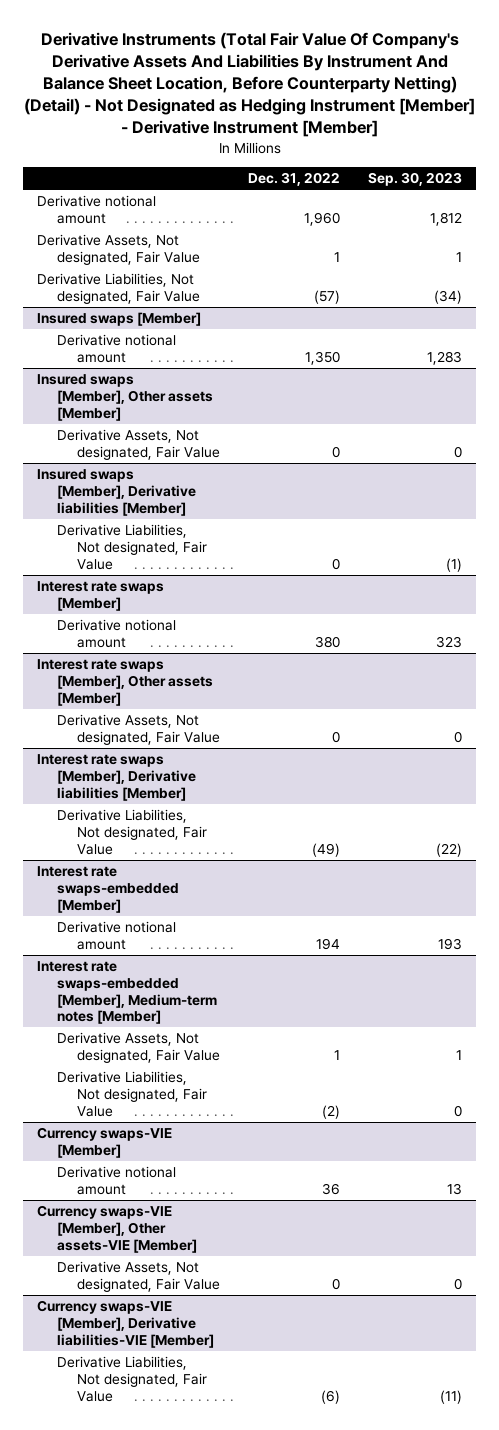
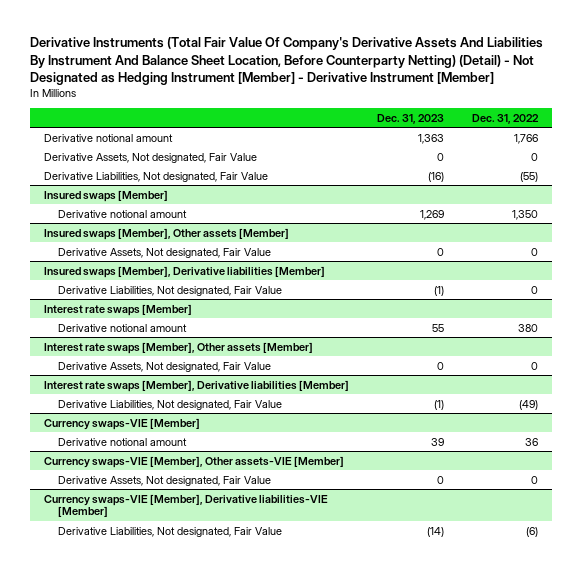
[368,172,463,187] Sep. 30, 2023 -> none
none -> [377,113,445,124] Dec. 31, 2023
[304,211,341,226] 1,960 -> [514,133,539,144] 1,766
[334,251,341,262] 1 -> [531,152,539,161] 0
[314,289,341,304] (57) -> [520,171,539,182] (55)
[36,866,180,913] Interest rate swaps-embedded [Member] -> none
[57,921,177,950] Derivative notional amount -> none
[36,961,218,1025] Interest rate swaps-embedded [Member], Medium-term notes [Member] -> none
[57,1032,221,1063] Derivative Assets, Not designated, Fair Value -> none
[57,1071,208,1117] Derivative Liabilities, Not designated, Fair Value -> none

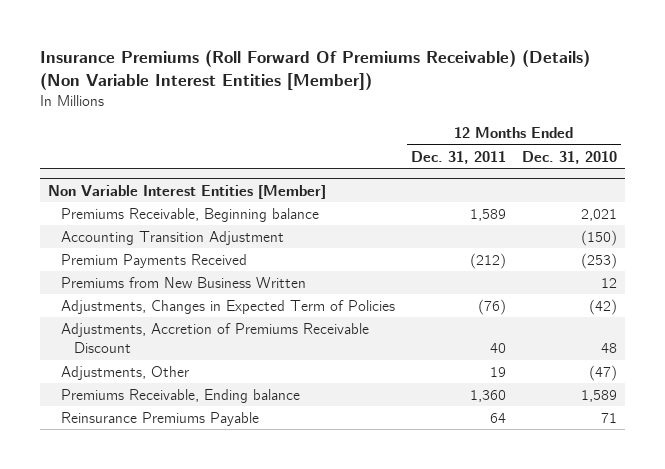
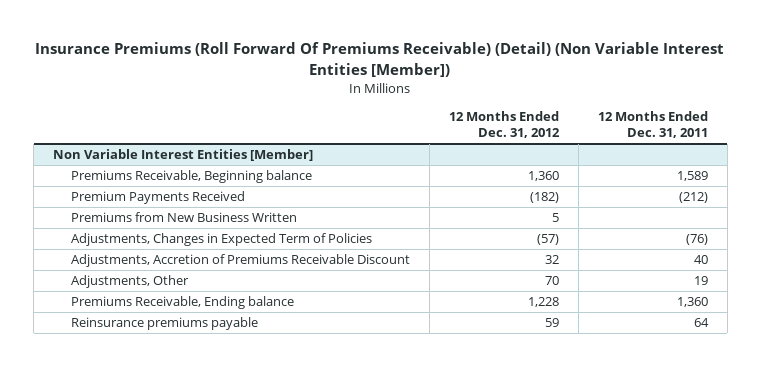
[39,50,590,91] Insurance Premiums (Roll Forward Of Premiums Receivable) (Details) (Non Variable Interest Entities [Member]) -> [35,42,725,77] Insurance Premiums (Roll Forward Of Premiums Receivable) (Detail) (Non Variable Interest Entities [Member])
[522,150,618,164] Dec. 31, 2010 -> none
none -> [448,111,560,139] 12 Months Ended Dec. 31, 2012
[60,230,284,245] Accounting Transition Adjustment -> none
[60,411,259,426] Reinsurance Premiums Payable -> [71,317,259,331] Reinsurance premiums payable

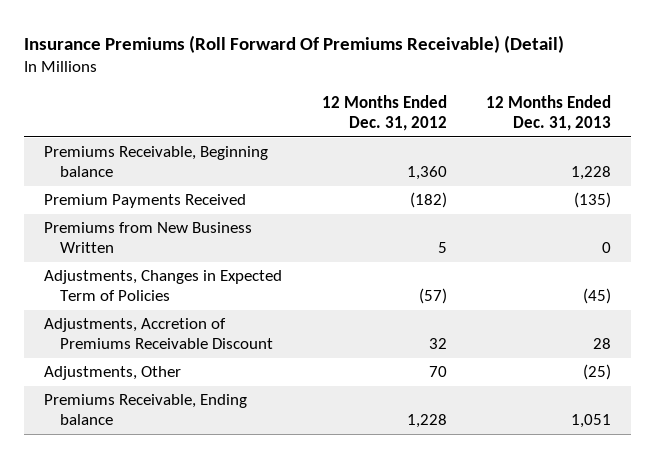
[35,42,725,77] Insurance Premiums (Roll Forward Of Premiums Receivable) (Detail) (Non Variable Interest Entities [Member]) -> [23,34,564,53] Insurance Premiums (Roll Forward Of Premiums Receivable) (Detail)
[597,111,708,139] 12 Months Ended Dec. 31, 2011 -> none
none -> [486,95,612,132] 12 Months Ended Dec. 31, 2013
[53,149,314,162] Non Variable Interest Entities [Member] -> none
[71,317,259,331] Reinsurance premiums payable -> none

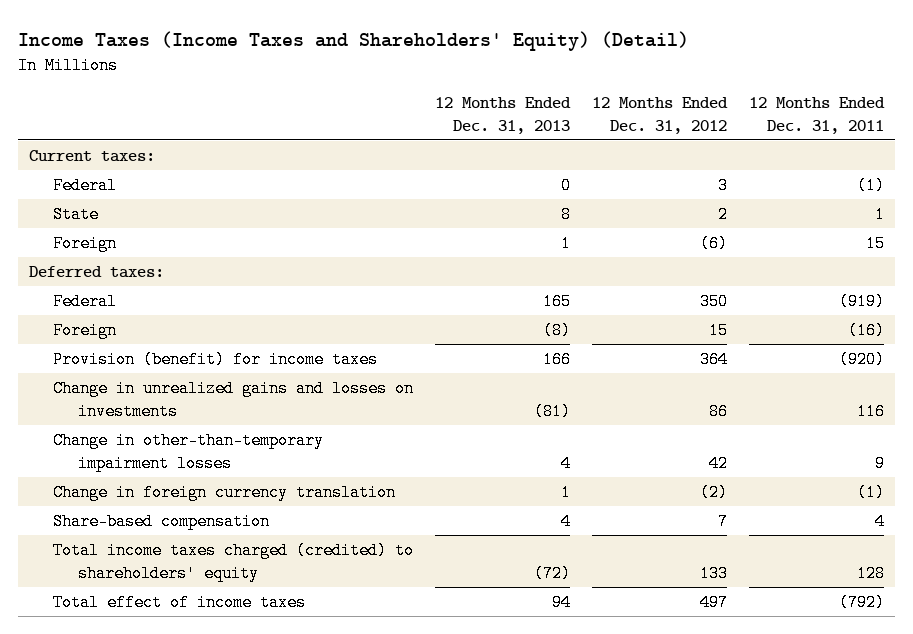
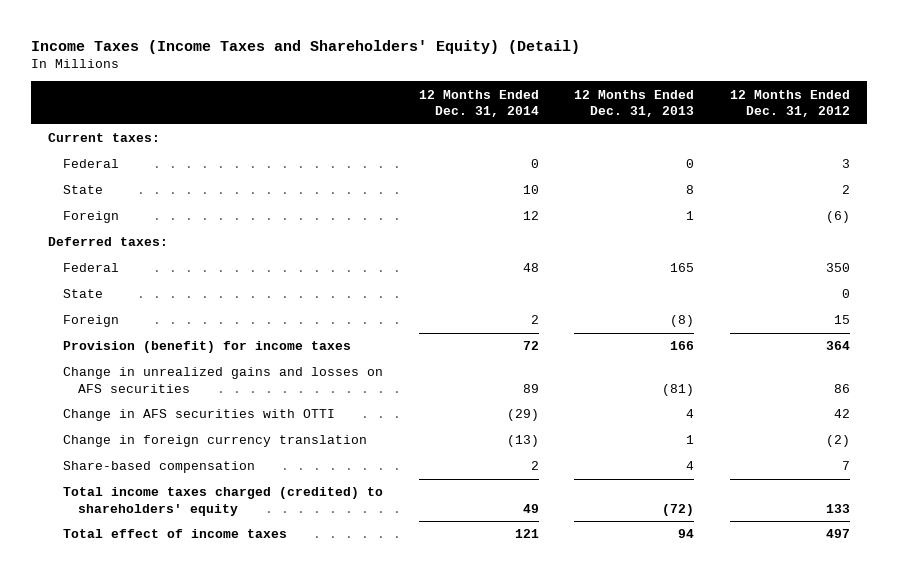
[749,97,886,134] 12 Months Ended Dec. 31, 2011 -> none
none -> [418,89,539,118] 12 Months Ended Dec. 31, 2014
none -> [63,289,104,299] State
[53,380,415,420] Change in unrealized gains and losses on investments -> [63,367,384,393] Change in unrealized gains and losses on AFS securities
[53,432,325,472] Change in other-than-temporary impairment losses -> [63,409,336,422] Change in AFS securities with OTTI

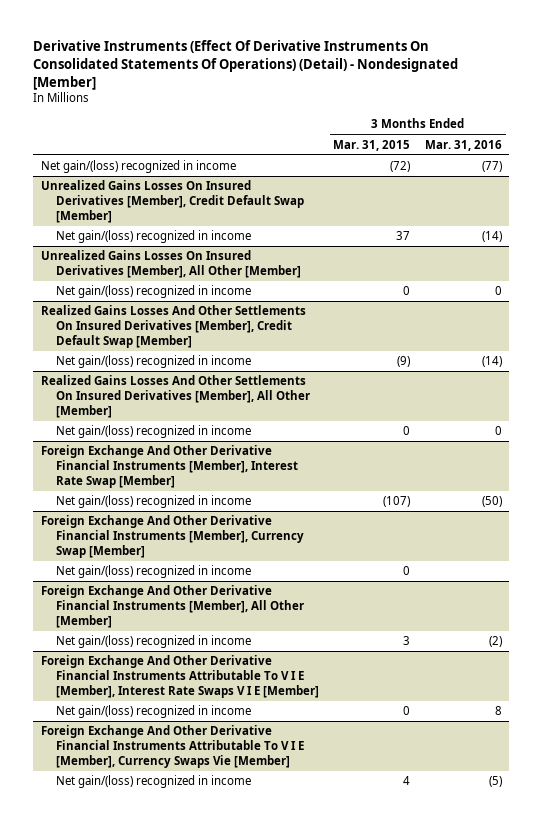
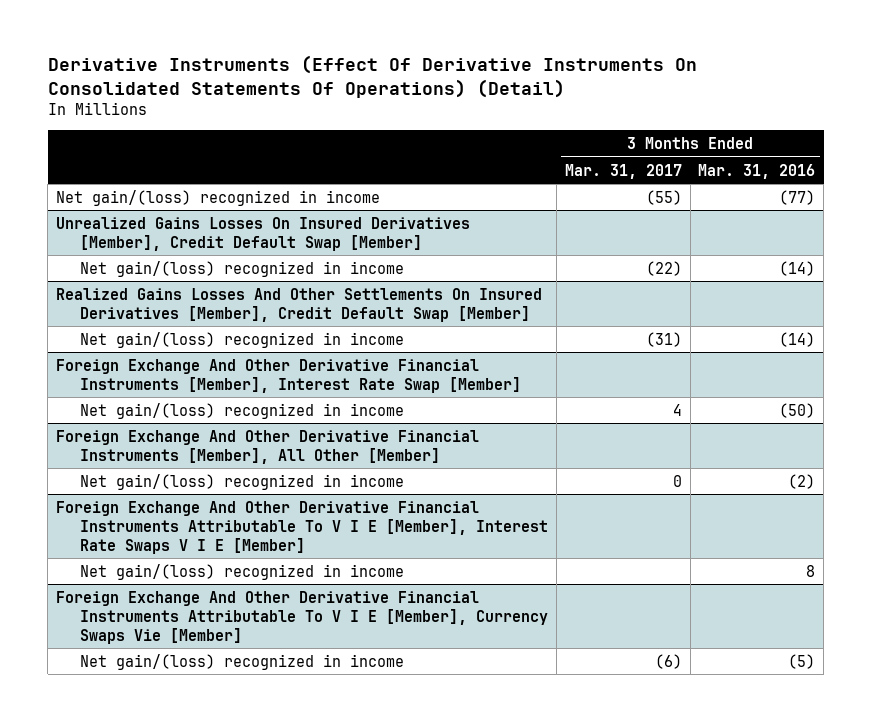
[33,40,459,90] Derivative Instruments (Effect Of Derivative Instruments On Consolidated Statements Of Operations) (Detail) - Nondesignated [Member] -> [47,55,697,98] Derivative Instruments (Effect Of Derivative Instruments On Consolidated Statements Of Operations) (Detail)
[333,139,411,151] Mar. 31, 2015 -> none
none -> [564,163,682,179] Mar. 31, 2017
[40,250,301,279] Unrealized Gains Losses On Insured Derivatives [Member], All Other [Member] -> none
[55,285,251,299] Net gain/(loss) recognized in income -> none
[40,375,310,418] Realized Gains Losses And Other Settlements On Insured Derivatives [Member], All Other [Member] -> none
[55,425,251,439] Net gain/(loss) recognized in income -> none
[40,515,304,558] Foreign Exchange And Other Derivative Financial Instruments [Member], Currency Swap [Member] -> none
[55,565,251,579] Net gain/(loss) recognized in income -> none

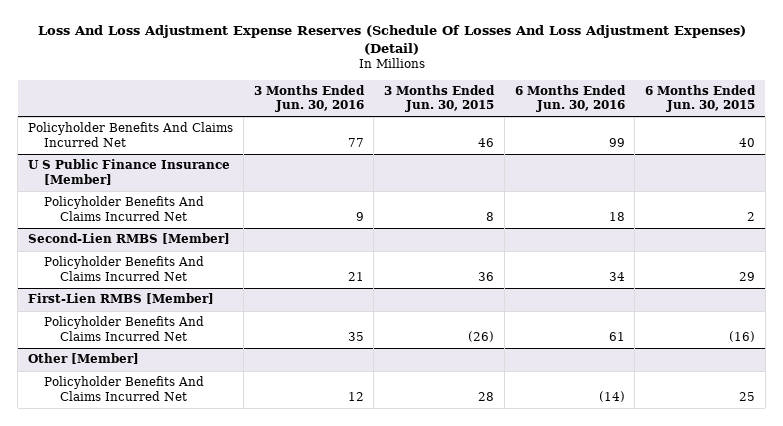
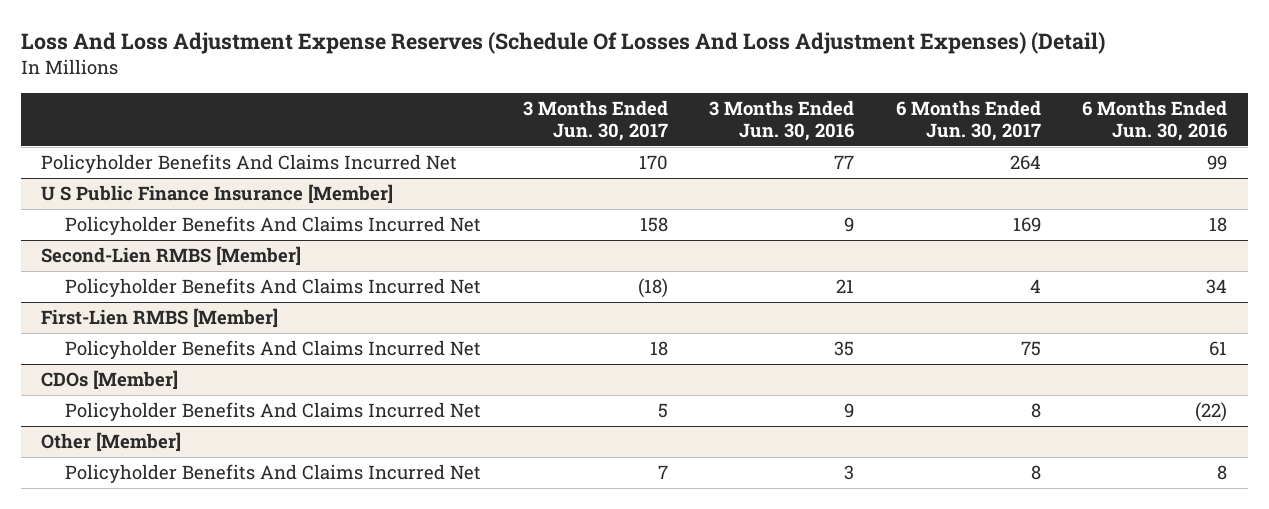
[384,85,496,113] 3 Months Ended Jun. 30, 2015 -> none
[645,85,757,113] 6 Months Ended Jun. 30, 2015 -> none
none -> [522,99,668,141] 3 Months Ended Jun. 30, 2017
none -> [895,99,1041,141] 6 Months Ended Jun. 30, 2017
none -> [41,370,179,391] CDOs [Member]
none -> [65,402,482,422] Policyholder Benefits And Claims Incurred Net
[347,391,364,401] 12 -> [844,465,855,481] 3
[598,390,625,402] (14) -> [1217,465,1228,481] 8

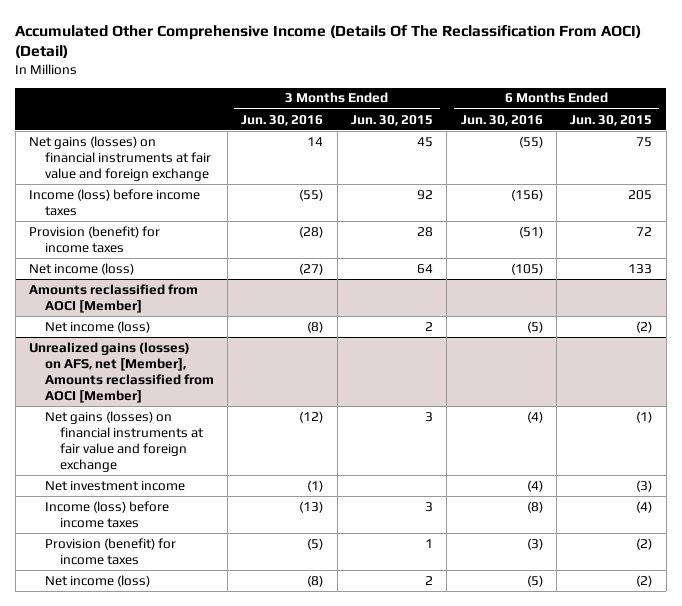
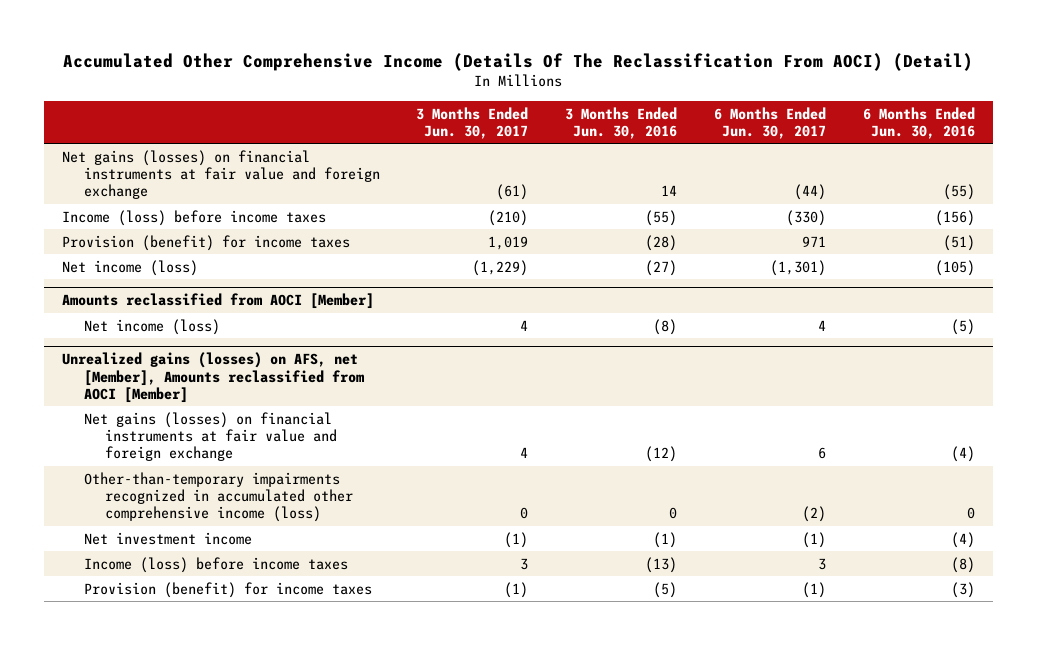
[351,114,434,126] Jun. 30, 2015 -> none
[570,114,653,126] Jun. 30, 2015 -> none
none -> [416,106,529,139] 3 Months Ended Jun. 30, 2017
none -> [713,106,826,139] 6 Months Ended Jun. 30, 2017
none -> [83,471,353,523] Other-than-temporary impairments recognized in accumulated other comprehensive income (loss)
[44,574,150,587] Net income (loss) -> none

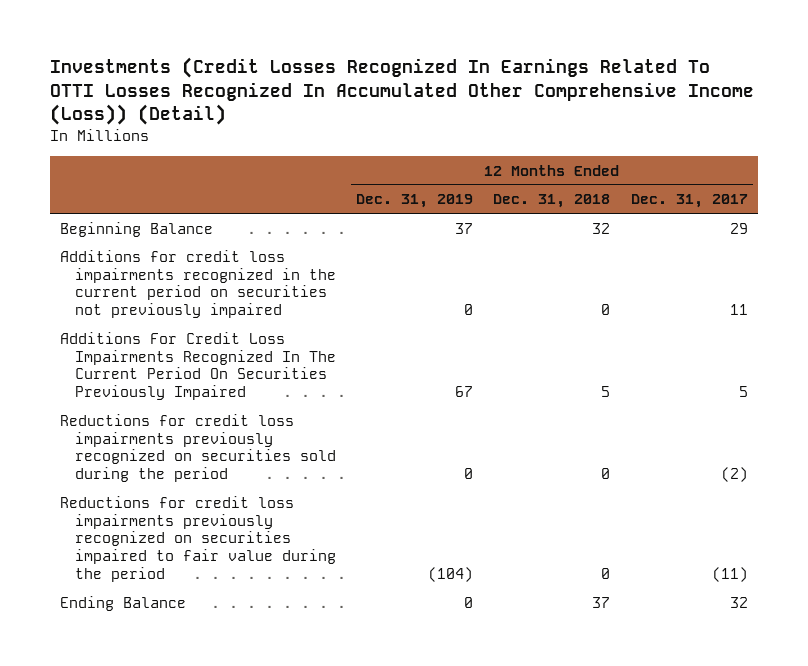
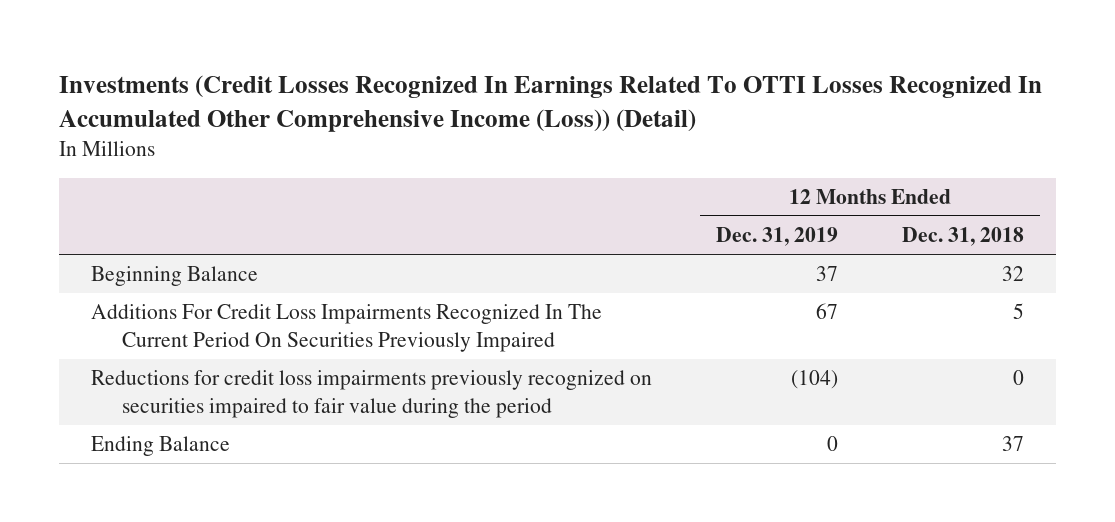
[630,194,748,209] Dec. 31, 2017 -> none
[60,249,336,319] Additions for credit loss impairments recognized in the current period on securities not previously impaired -> none
[60,413,336,483] Reductions for credit loss impairments previously recognized on securities sold during the period -> none

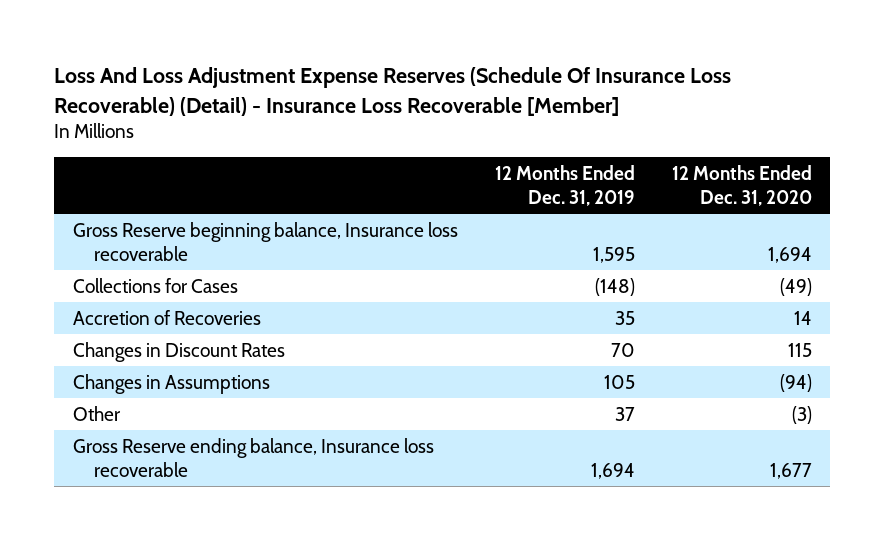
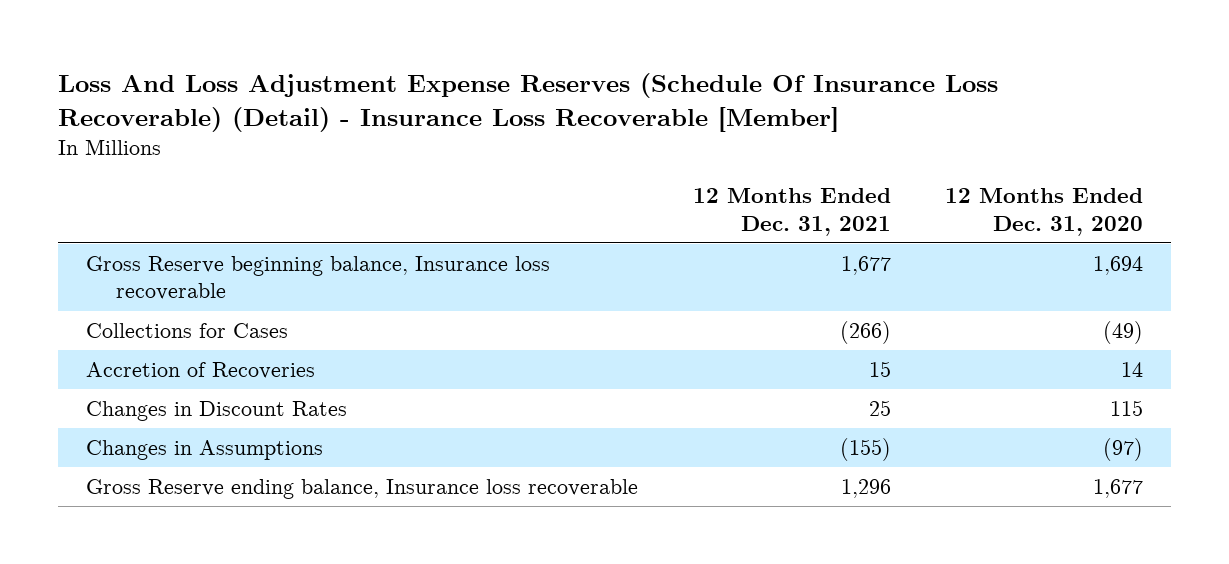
[494,164,635,206] 12 Months Ended Dec. 31, 2019 -> none
none -> [692,188,891,236] 12 Months Ended Dec. 31, 2021
[72,405,121,421] Other -> none
[779,373,812,392] (94) -> [1103,438,1144,462] (97)

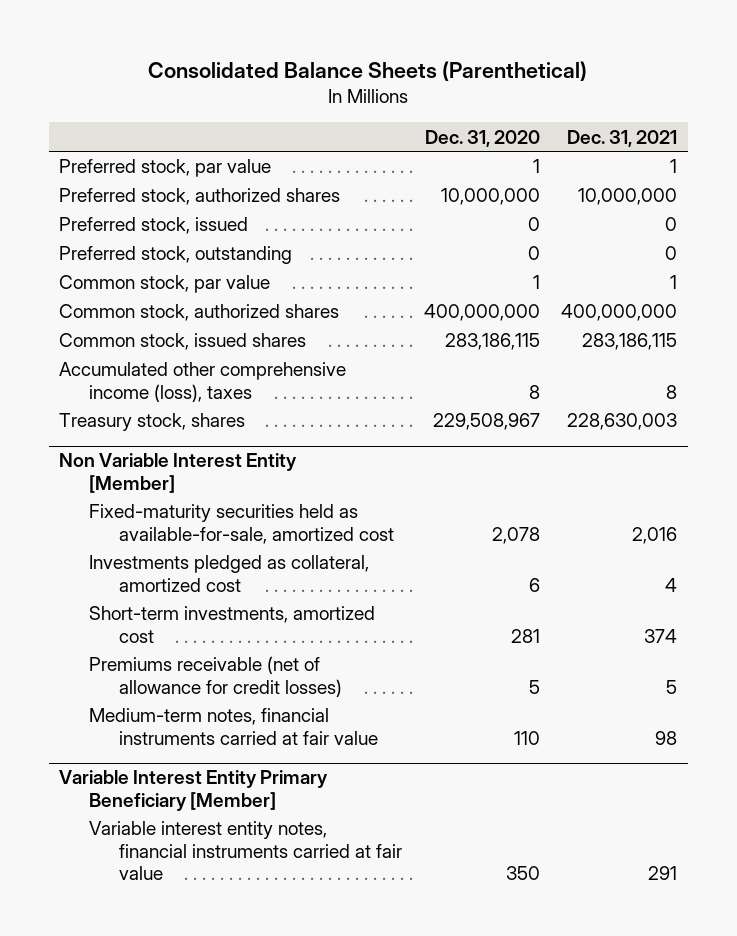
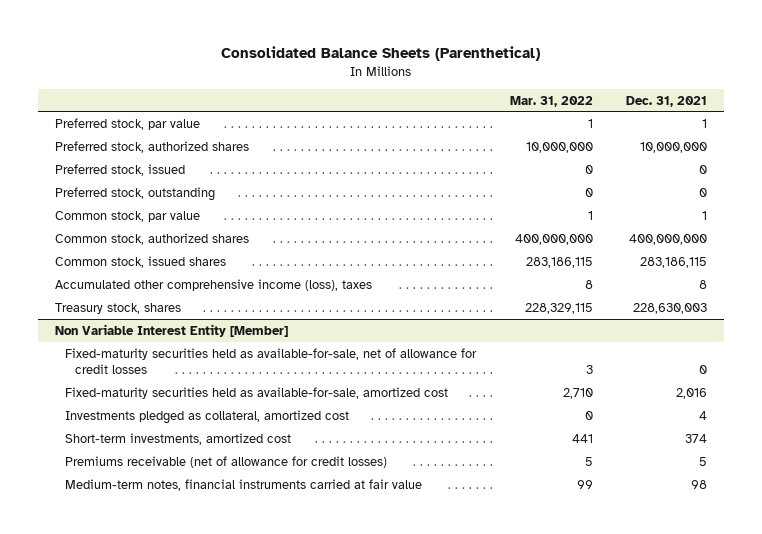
[424,129,540,147] Dec. 31, 2020 -> none
none -> [509,95,593,107] Mar. 31, 2022
none -> [65,347,478,374] Fixed-maturity securities held as available-for-sale, net of allowance for credit losses
[59,770,329,811] Variable Interest Entity Primary Beneficiary [Member] -> none
[89,821,403,880] Variable interest entity notes, financial instruments carried at fair value -> none

